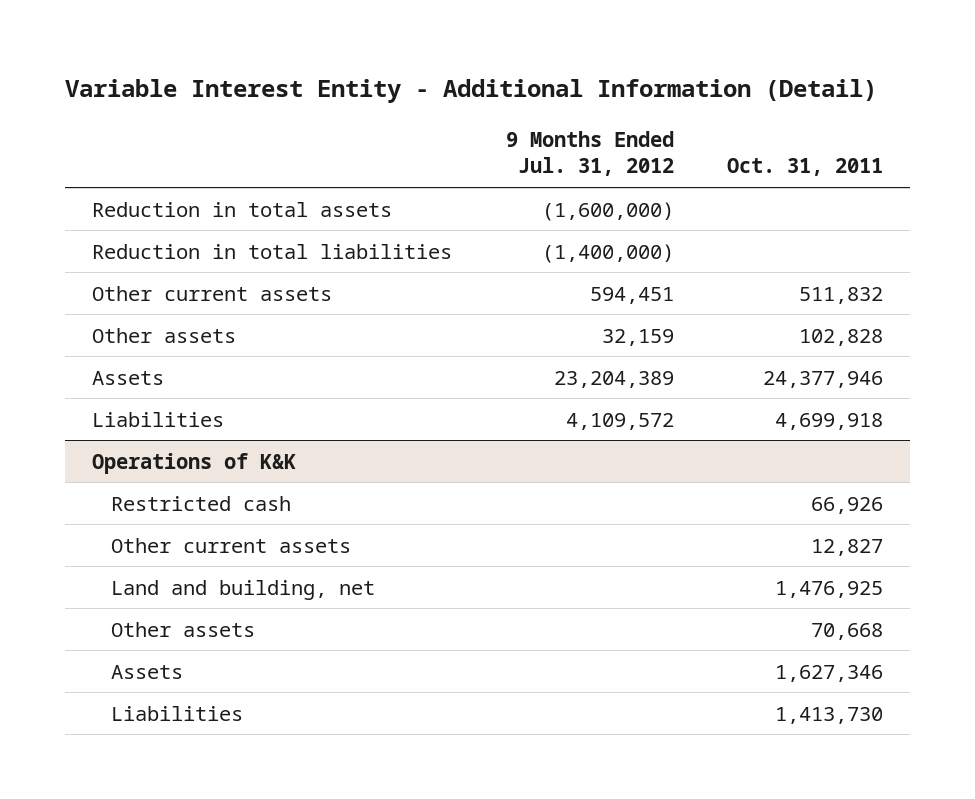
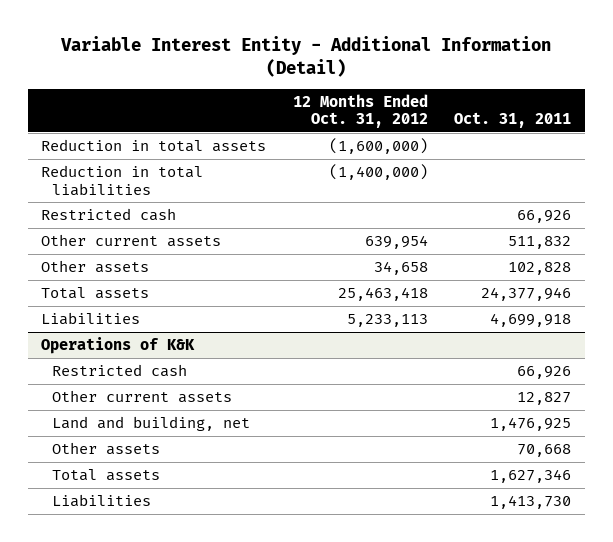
[505,130,674,177] 9 Months Ended Jul. 31, 2012 -> none
none -> [292,93,428,129] 12 Months Ended Oct. 31, 2012
none -> [41,208,177,222] Restricted cash
[91,370,164,385] Assets -> [41,287,150,300] Total assets
[111,664,184,679] Assets -> [52,469,161,482] Total assets

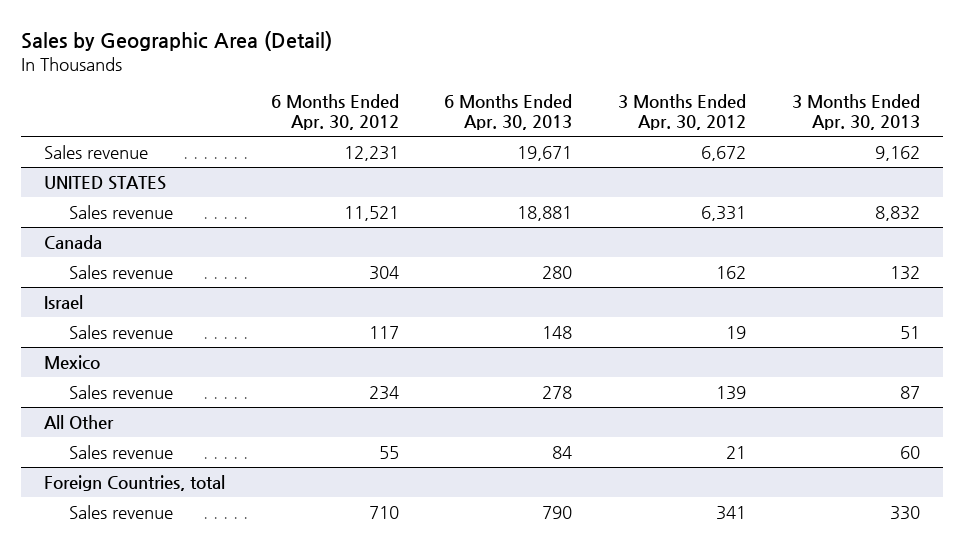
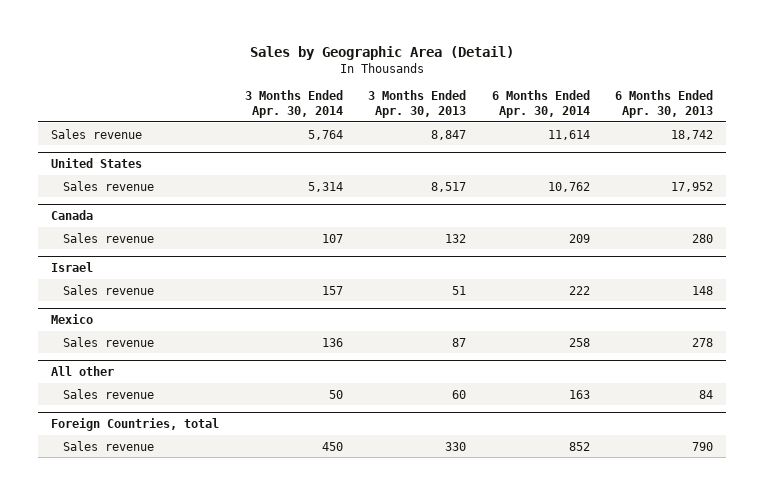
[270,94,399,131] 6 Months Ended Apr. 30, 2012 -> none
[618,94,747,131] 3 Months Ended Apr. 30, 2012 -> none
none -> [244,90,343,118] 3 Months Ended Apr. 30, 2014
none -> [491,90,590,118] 6 Months Ended Apr. 30, 2014
[517,145,573,161] 19,671 -> [671,129,714,140] 18,742
[874,145,920,161] 9,162 -> [431,129,467,140] 8,847
[43,175,166,190] UNITED STATES -> [51,157,143,168] United States
[517,205,573,221] 18,881 -> [671,181,714,192] 17,952
[874,205,920,221] 8,832 -> [431,181,467,192] 8,517
[43,414,114,429] All Other -> [51,365,115,376] All other

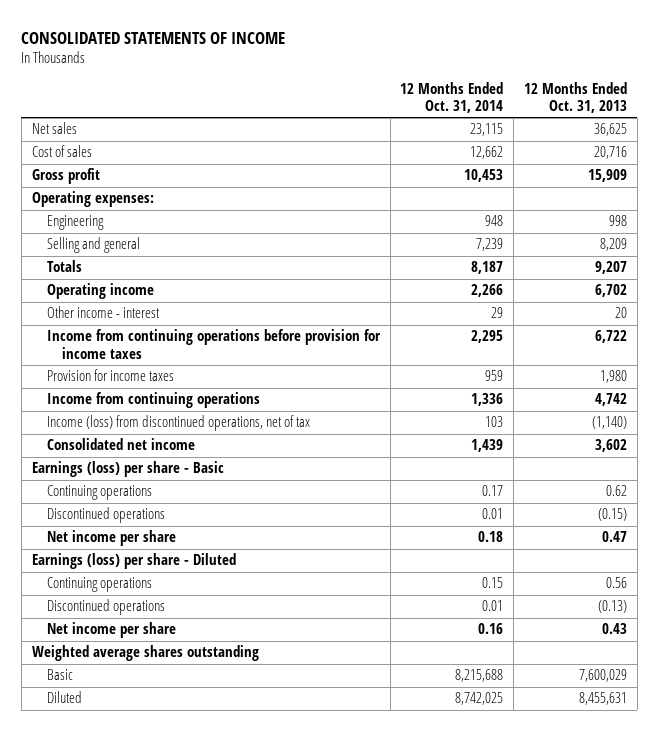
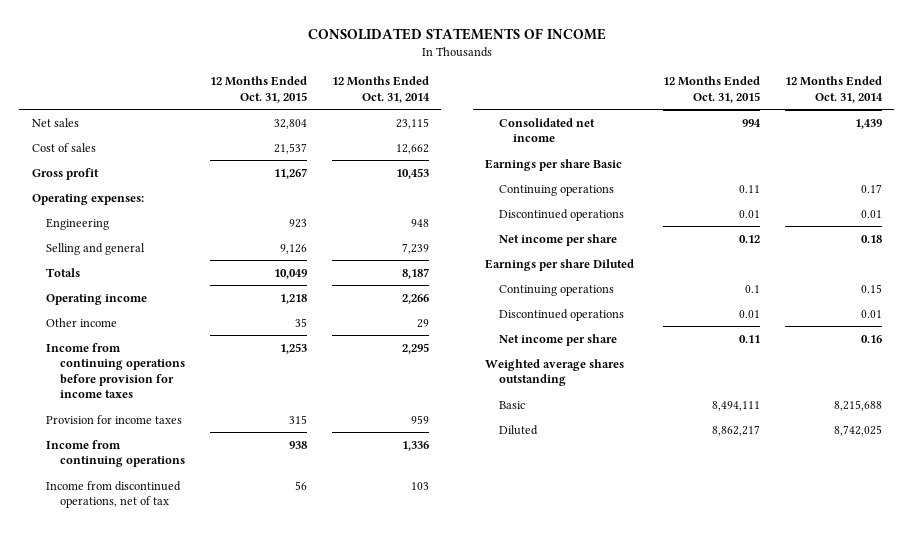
[523,81,627,114] 12 Months Ended Oct. 31, 2013 -> none
none -> [209,76,307,103] 12 Months Ended Oct. 31, 2015
[47,306,161,319] Other income - interest -> [45,317,117,327] Other income
[47,415,311,432] Income (loss) from discontinued operations, net of tax -> [45,480,181,509] Income from discontinued operations, net of tax
[31,461,224,478] Earnings (loss) per share - Basic -> [485,158,623,171] Earnings per share Basic
[31,553,236,570] Earnings (loss) per share - Diluted -> [485,258,635,271] Earnings per share Diluted

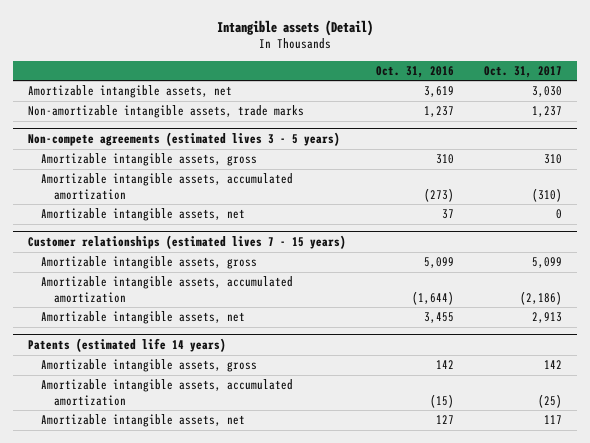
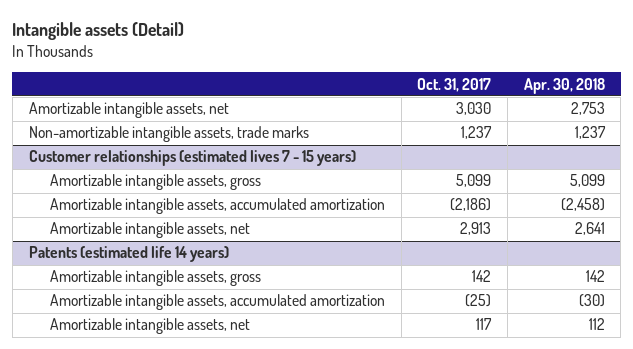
[375,65,454,78] Oct. 31, 2016 -> none
none -> [523,77,605,94] Apr. 30, 2018
[27,131,340,146] Non-compete agreements (estimated lives 3 - 5 years) -> none
[41,153,258,167] Amortizable intangible assets, gross -> none
[41,173,294,200] Amortizable intangible assets, accumulated amortization -> none
[41,208,246,222] Amortizable intangible assets, net -> none

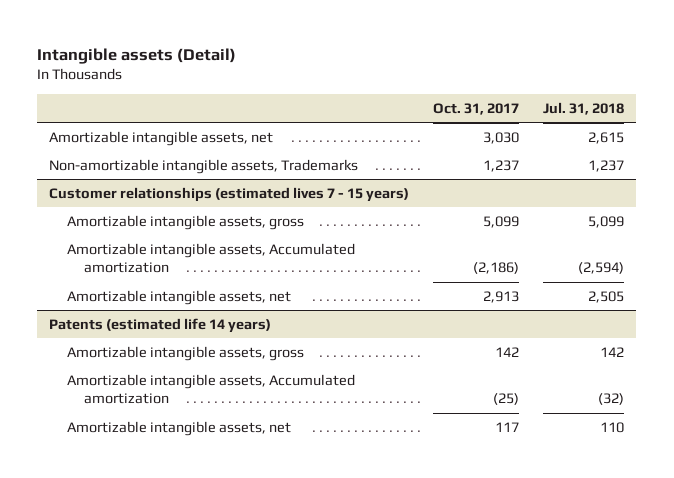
[523,77,605,94] Apr. 30, 2018 -> none
none -> [543,101,625,115] Jul. 31, 2018
[28,126,309,143] Non-amortizable intangible assets, trade marks -> [49,158,359,174] Non-amortizable intangible assets, Trademarks
[49,198,385,215] Amortizable intangible assets, accumulated amortization -> [66,242,355,274] Amortizable intangible assets, Accumulated amortization
[49,294,385,311] Amortizable intangible assets, accumulated amortization -> [66,373,355,405] Amortizable intangible assets, Accumulated amortization

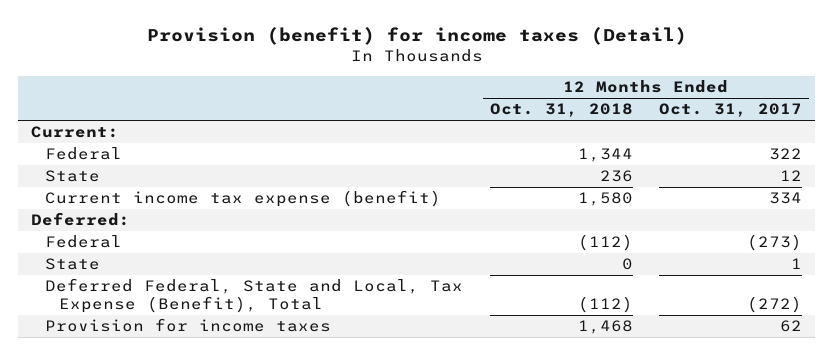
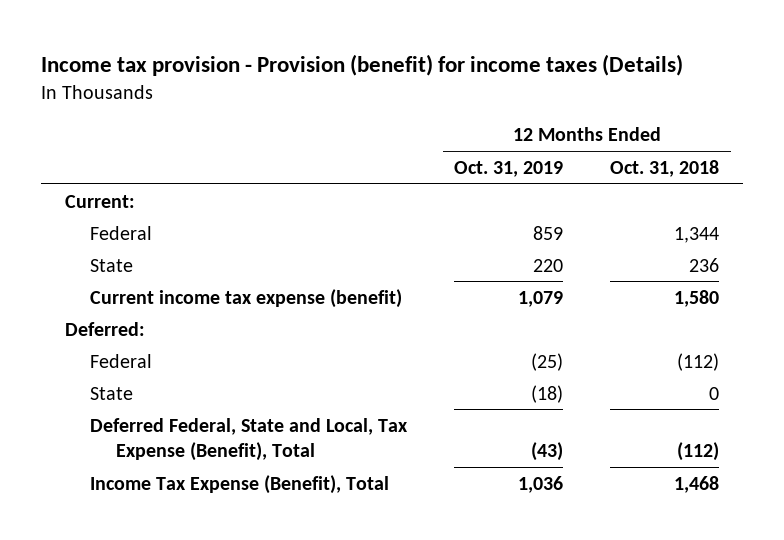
[146,27,687,46] Provision (benefit) for income taxes (Detail) -> [41,53,684,76] Income tax provision - Provision (benefit) for income taxes (Details)
[659,103,803,118] Oct. 31, 2017 -> none
none -> [454,160,564,177] Oct. 31, 2019
[45,318,332,333] Provision for income taxes -> [90,474,390,494] Income Tax Expense (Benefit), Total

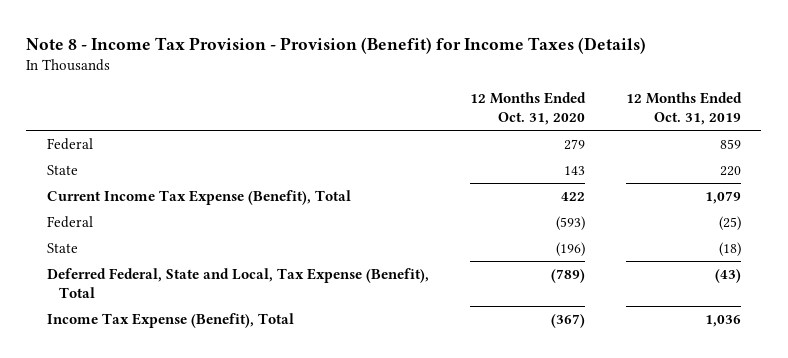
[41,53,684,76] Income tax provision - Provision (benefit) for income taxes (Details) -> [26,36,647,54] Note 8 - Income Tax Provision - Provision (Benefit) for Income Taxes (Details)
[610,159,720,177] Oct. 31, 2018 -> none
none -> [469,92,586,126] 12 Months Ended Oct. 31, 2020
[64,194,135,208] Current: -> none
[64,321,145,336] Deferred: -> none
[90,288,403,308] Current income tax expense (benefit) -> [46,189,351,205] Current Income Tax Expense (Benefit), Total

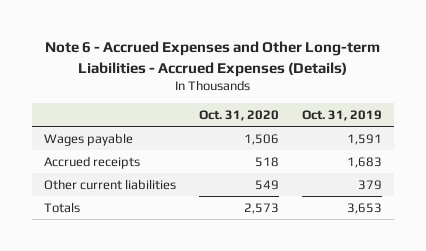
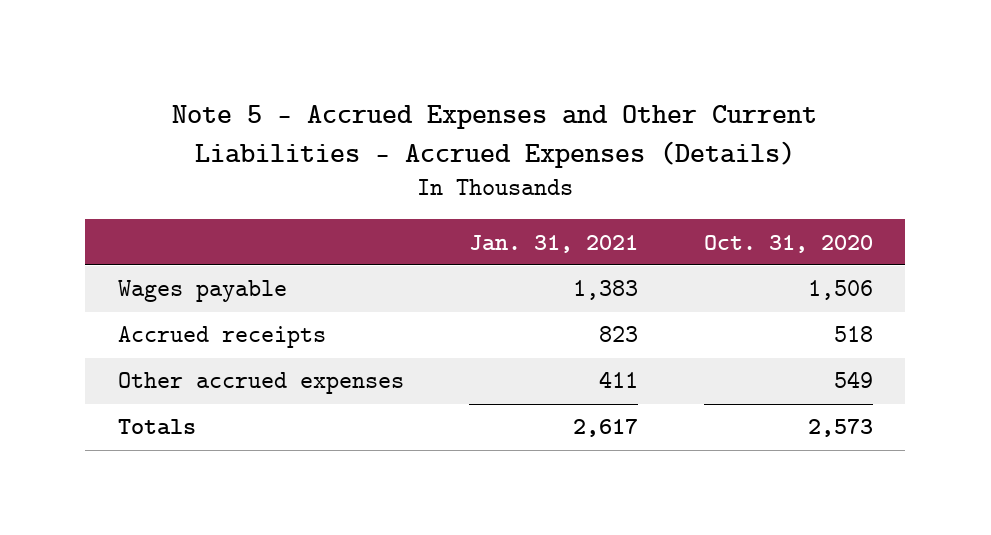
[44,41,380,77] Note 6 - Accrued Expenses and Other Long-term Liabilities - Accrued Expenses (Details) -> [172,105,818,168] Note 5 - Accrued Expenses and Other Current Liabilities - Accrued Expenses (Details)
[302,109,383,121] Oct. 31, 2019 -> none
none -> [469,234,639,253] Jan. 31, 2021
[43,178,176,190] Other current liabilities -> [117,372,404,395] Other accrued expenses

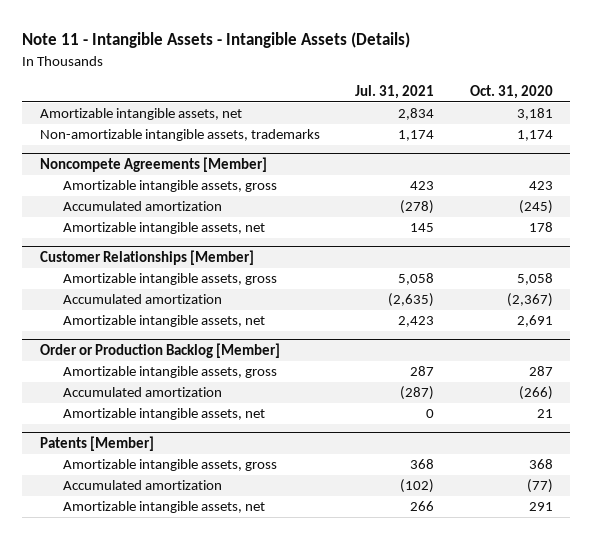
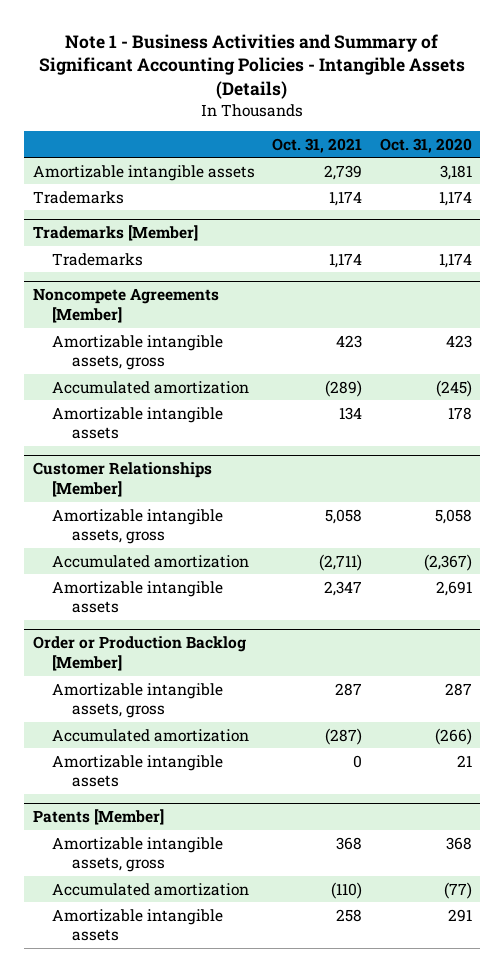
[22,32,411,49] Note 11 - Intangible Assets - Intangible Assets (Details) -> [39,33,466,100] Note 1 - Business Activities and Summary of Significant Accounting Policies - Intangible Assets (Details)
[355,84,435,99] Jul. 31, 2021 -> none
none -> [272,137,363,153] Oct. 31, 2021
[40,108,243,121] Amortizable intangible assets, net -> [32,164,255,181] Amortizable intangible assets
[40,129,321,142] Non-amortizable intangible assets, trademarks -> [32,190,124,204] Trademarks
none -> [32,225,198,242] Trademarks [Member]
none -> [52,252,144,266] Trademarks
[63,222,266,235] Amortizable intangible assets, net -> [52,406,224,440] Amortizable intangible assets
[63,315,266,328] Amortizable intangible assets, net -> [52,580,224,614] Amortizable intangible assets
[63,408,266,421] Amortizable intangible assets, net -> [52,754,224,788] Amortizable intangible assets
[63,501,266,514] Amortizable intangible assets, net -> [52,908,224,942] Amortizable intangible assets

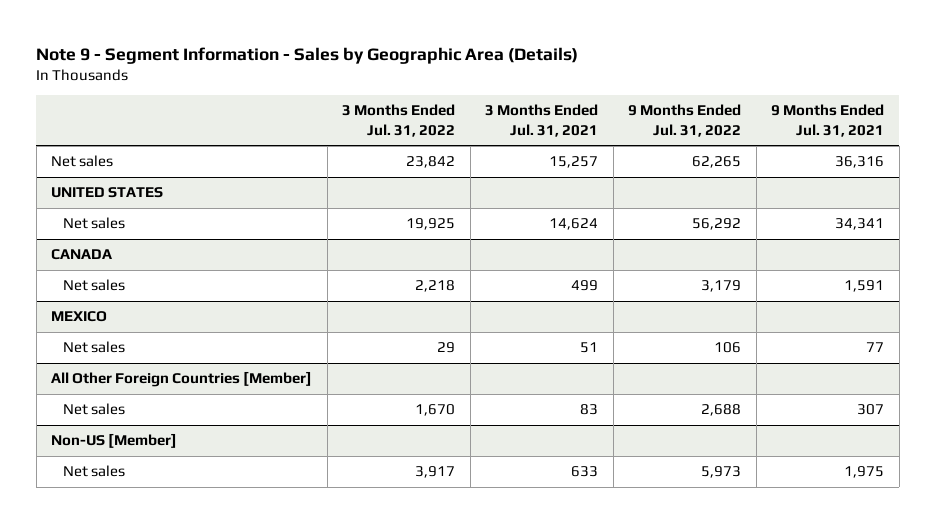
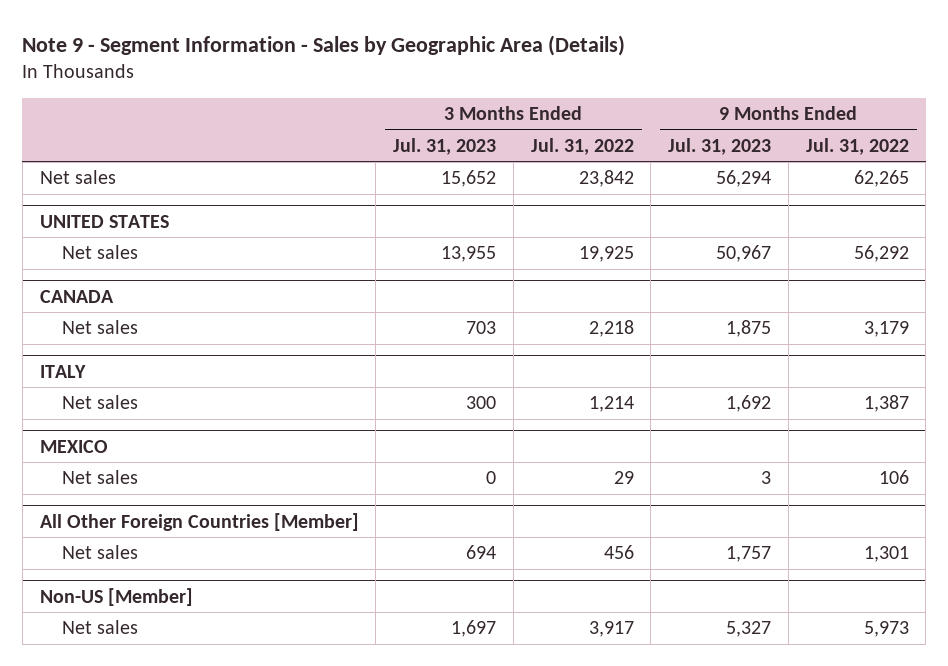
[485,104,599,137] 3 Months Ended Jul. 31, 2021 -> none
[771,104,885,137] 9 Months Ended Jul. 31, 2021 -> none
none -> [393,137,497,155] Jul. 31, 2023
none -> [668,137,772,155] Jul. 31, 2023
none -> [39,364,86,378] ITALY
none -> [61,395,138,410] Net sales
[415,404,456,417] 1,670 -> [603,545,634,560] 456
[701,404,742,417] 2,688 -> [863,546,909,563] 1,301

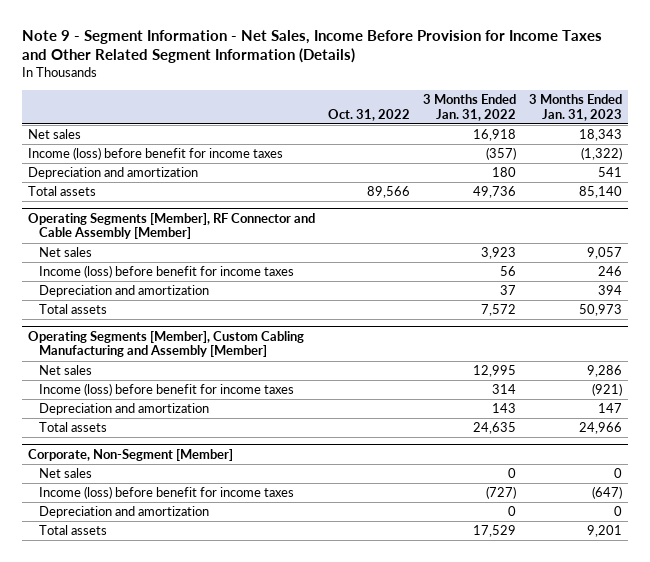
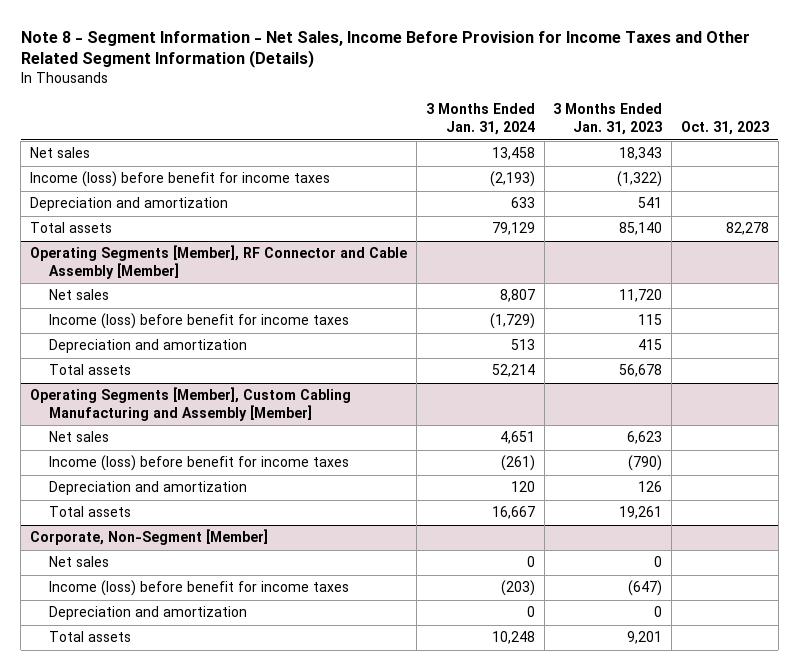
[21,30,602,64] Note 9 - Segment Information - Net Sales, Income Before Provision for Income Taxes and Other Related Segment Information (Details) -> [20,30,750,69] Note 8 - Segment Information - Net Sales, Income Before Provision for Income Taxes and Other Related Segment Information (Details)
[328,108,411,121] Oct. 31, 2022 -> none
[422,93,516,121] 3 Months Ended Jan. 31, 2022 -> none
none -> [425,103,535,136] 3 Months Ended Jan. 31, 2024
none -> [680,121,769,136] Oct. 31, 2023
[586,247,622,260] 9,057 -> [619,289,663,303] 11,720
[597,266,622,277] 246 -> [638,314,663,326] 115
[597,285,622,296] 394 -> [638,339,663,351] 415
[578,304,622,317] 50,973 -> [619,364,663,378] 56,678
[586,365,622,378] 9,286 -> [627,431,663,445] 6,623
[591,383,622,397] (921) -> [628,455,663,472] (790)
[597,403,622,414] 147 -> [638,481,663,493] 126
[578,422,622,435] 24,966 -> [619,506,663,520] 19,261

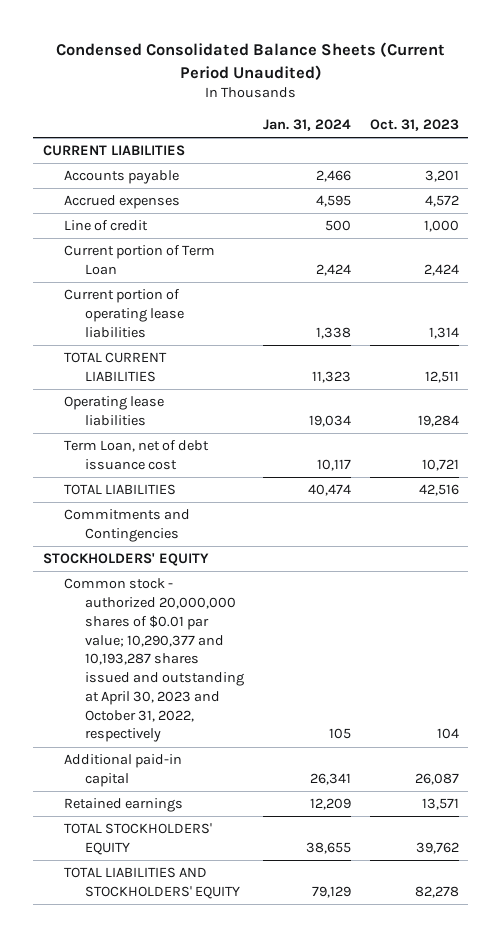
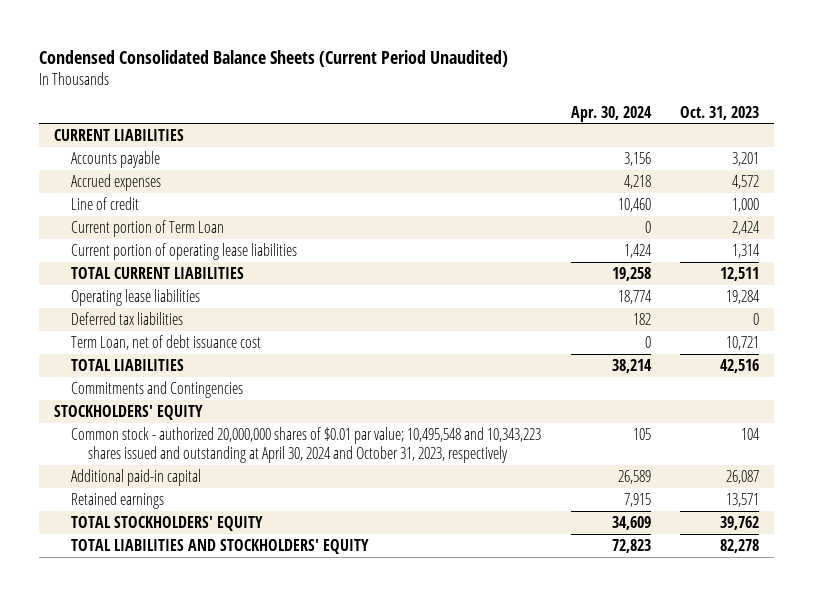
[262,119,351,132] Jan. 31, 2024 -> none
none -> [570,105,652,122] Apr. 30, 2024
none -> [71,311,184,325] Deferred tax liabilities
[63,578,244,743] Common stock - authorized 20,000,000 shares of $0.01 par value; 10,290,377 and 10,193,287 shares issued and outstanding at April 30, 2023 and October 31, 2022, respectively -> [71,426,542,463] Common stock - authorized 20,000,000 shares of $0.01 par value; 10,495,548 and 10,343,223 shares issued and outstanding at April 30, 2024 and October 31, 2023, respectively

